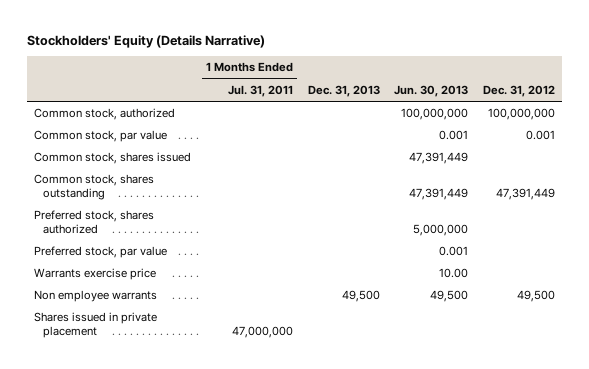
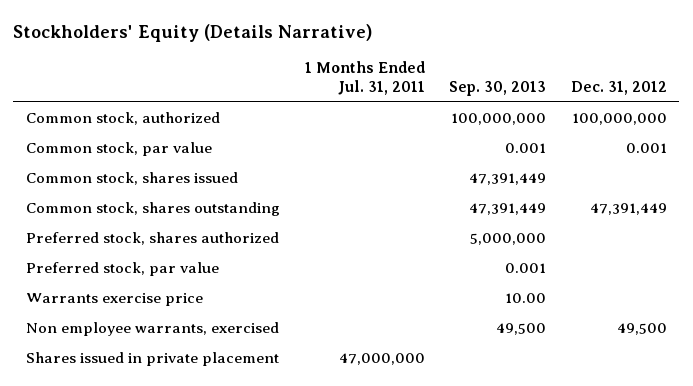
[307,84,380,97] Dec. 31, 2013 -> none
[394,84,469,97] Jun. 30, 2013 -> none
none -> [449,81,547,97] Sep. 30, 2013
[34,290,158,303] Non employee warrants -> [25,322,279,337] Non employee warrants, exercised

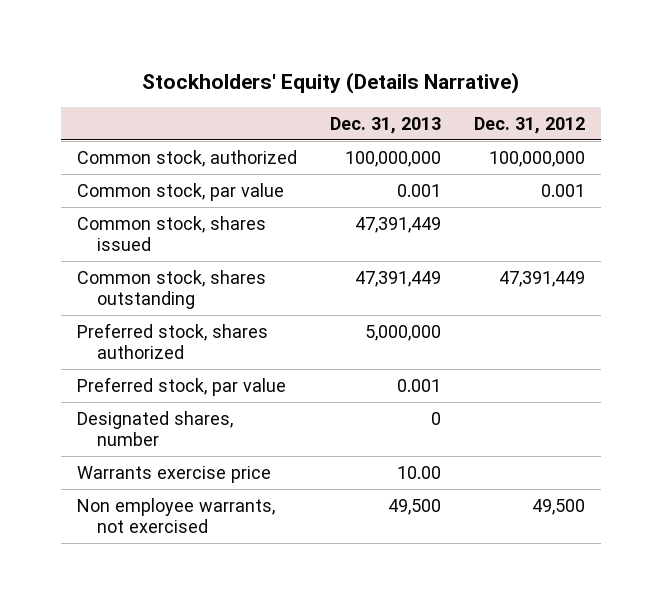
[304,61,425,96] 1 Months Ended Jul. 31, 2011 -> none
[449,81,547,97] Sep. 30, 2013 -> none
none -> [329,116,441,134] Dec. 31, 2013
none -> [77,410,234,447] Designated shares, number
[25,352,279,367] Shares issued in private placement -> none
[25,322,279,337] Non employee warrants, exercised -> [77,497,276,534] Non employee warrants, not exercised

